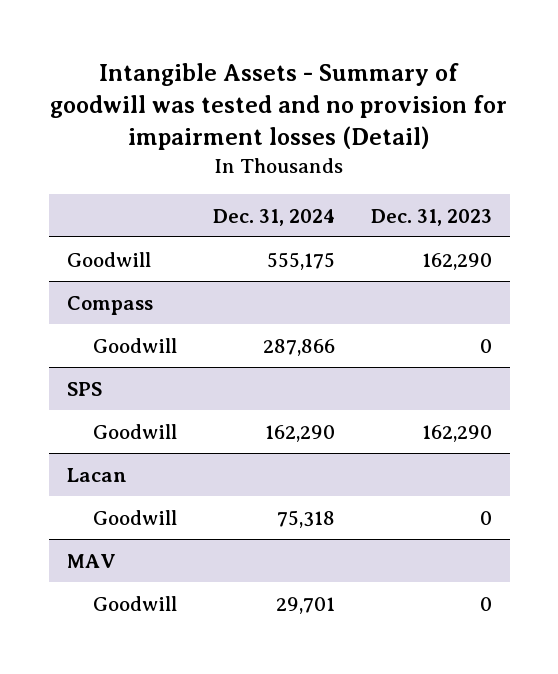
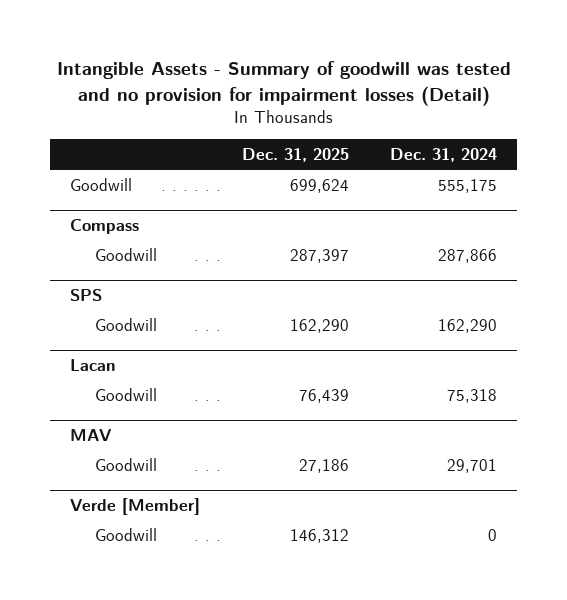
[370,208,492,226] Dec. 31, 2023 -> none
none -> [241,148,349,163] Dec. 31, 2025
none -> [70,498,201,516] Verde [Member]
none -> [94,527,157,541] Goodwill

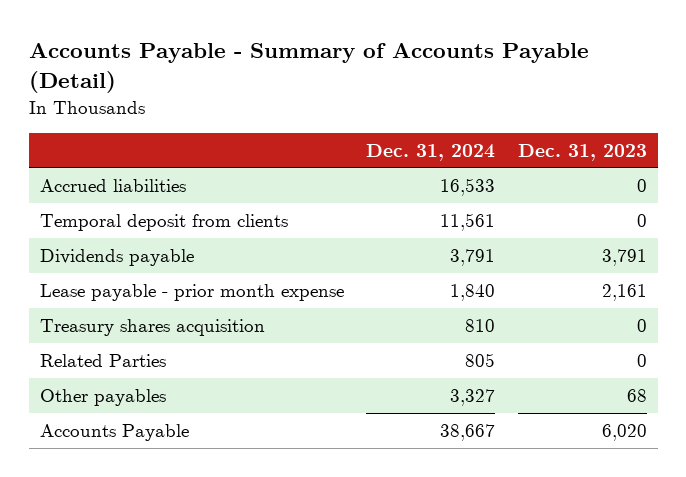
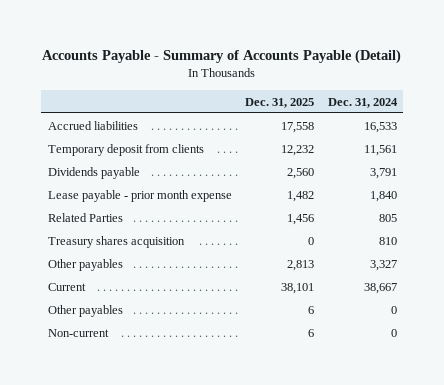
[517,143,647,161] Dec. 31, 2023 -> none
none -> [245,97,315,108] Dec. 31, 2025
[39,213,288,231] Temporal deposit from clients -> [47,143,204,156] Temporary deposit from clients
[39,318,265,336] Treasury shares acquisition -> [47,235,185,248] Treasury shares acquisition
[39,423,189,441] Accounts Payable -> [47,282,86,291] Current
none -> [47,304,123,317] Other payables
none -> [47,328,109,337] Non-current

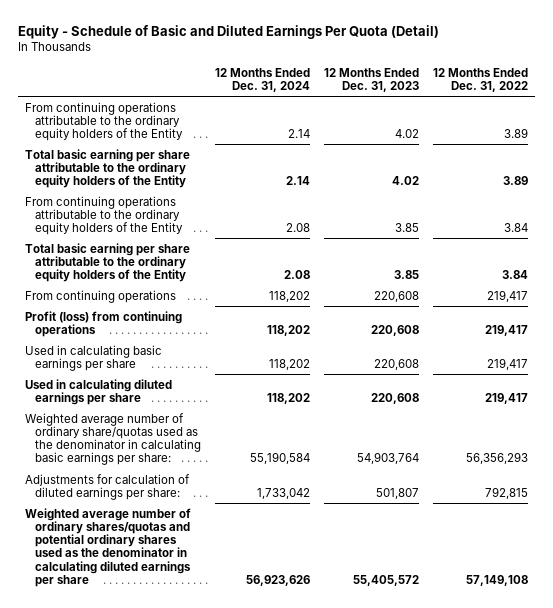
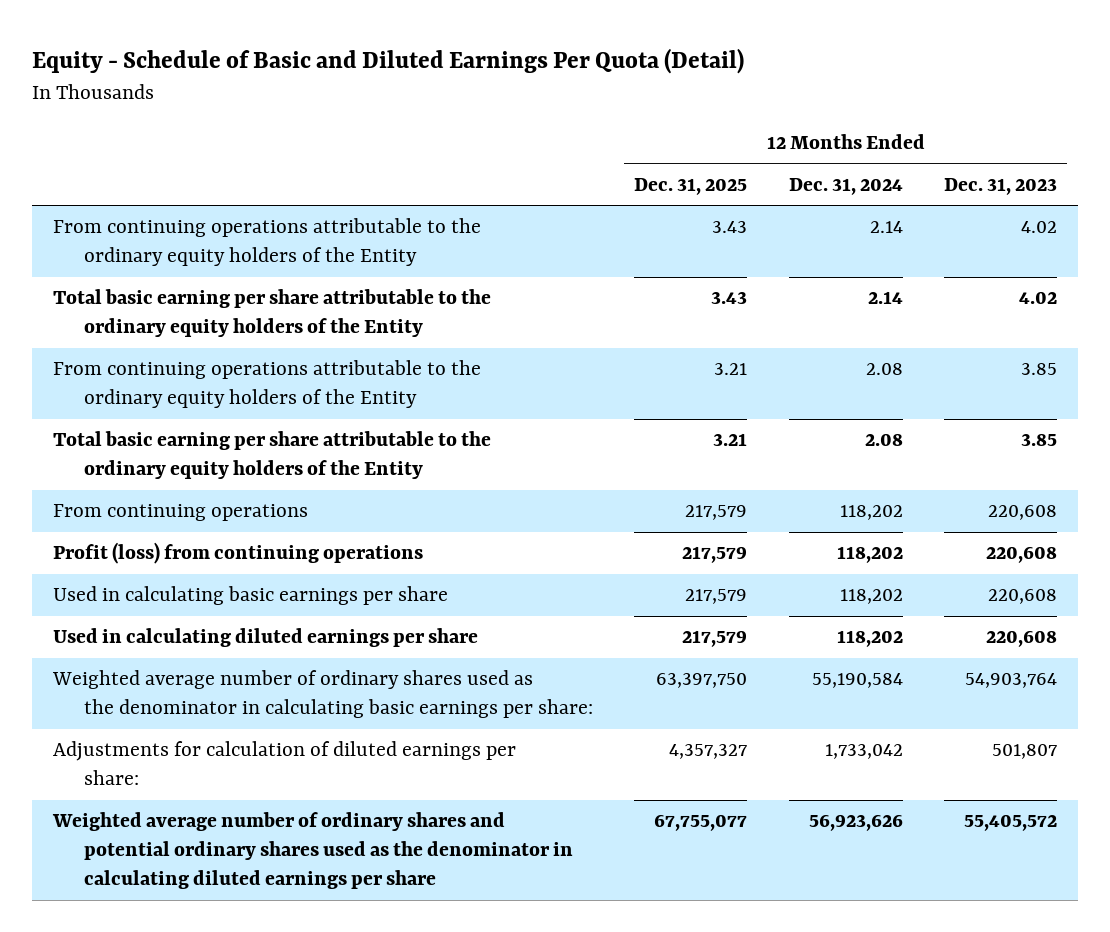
[433,67,529,93] 12 Months Ended Dec. 31, 2022 -> none
none -> [634,177,748,195] Dec. 31, 2025
[24,412,202,466] Weighted average number of ordinary share/quotas used as the denominator in calculating basic earnings per share: -> [51,670,594,719] Weighted average number of ordinary shares used as the denominator in calculating basic earnings per share:
[24,507,192,587] Weighted average number of ordinary shares/quotas and potential ordinary shares used as the denominator in calculating diluted earnings per share -> [51,812,574,890] Weighted average number of ordinary shares and potential ordinary shares used as the denominator in calculating diluted earnings per share

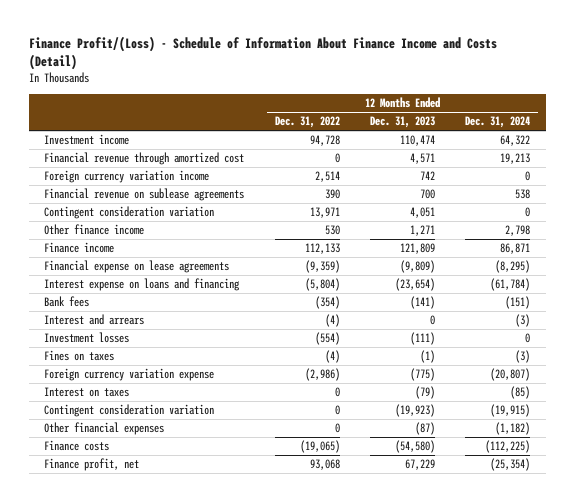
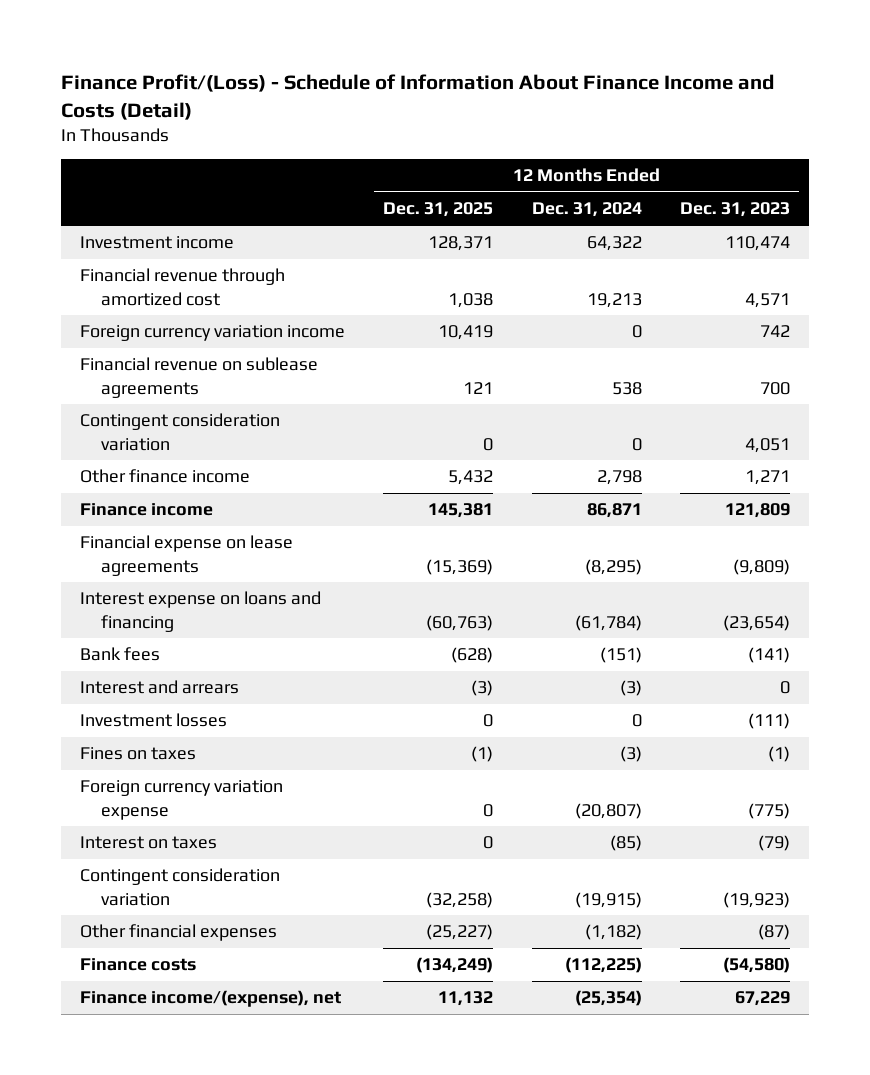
[274,116,340,129] Dec. 31, 2022 -> none
none -> [383,202,494,218] Dec. 31, 2025
[44,458,140,472] Finance profit, net -> [80,990,342,1008] Finance income/(expense), net

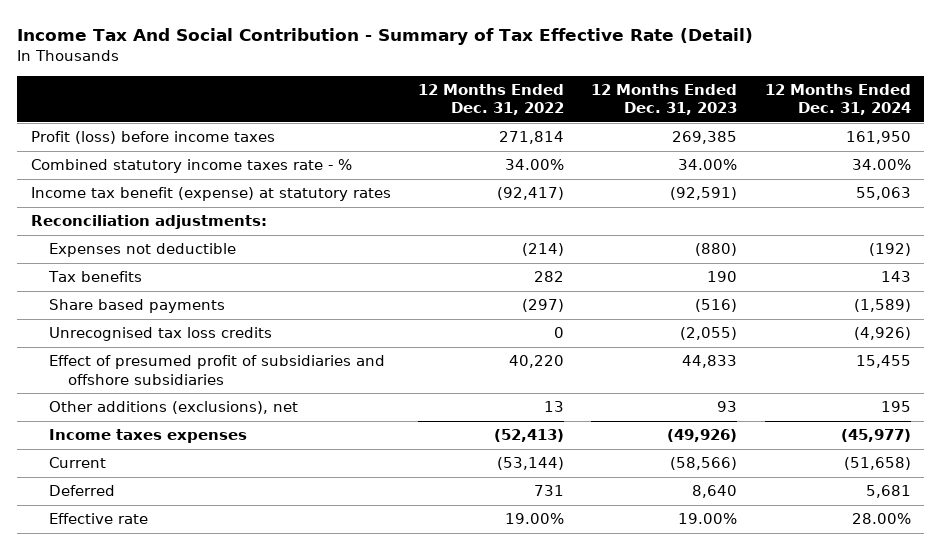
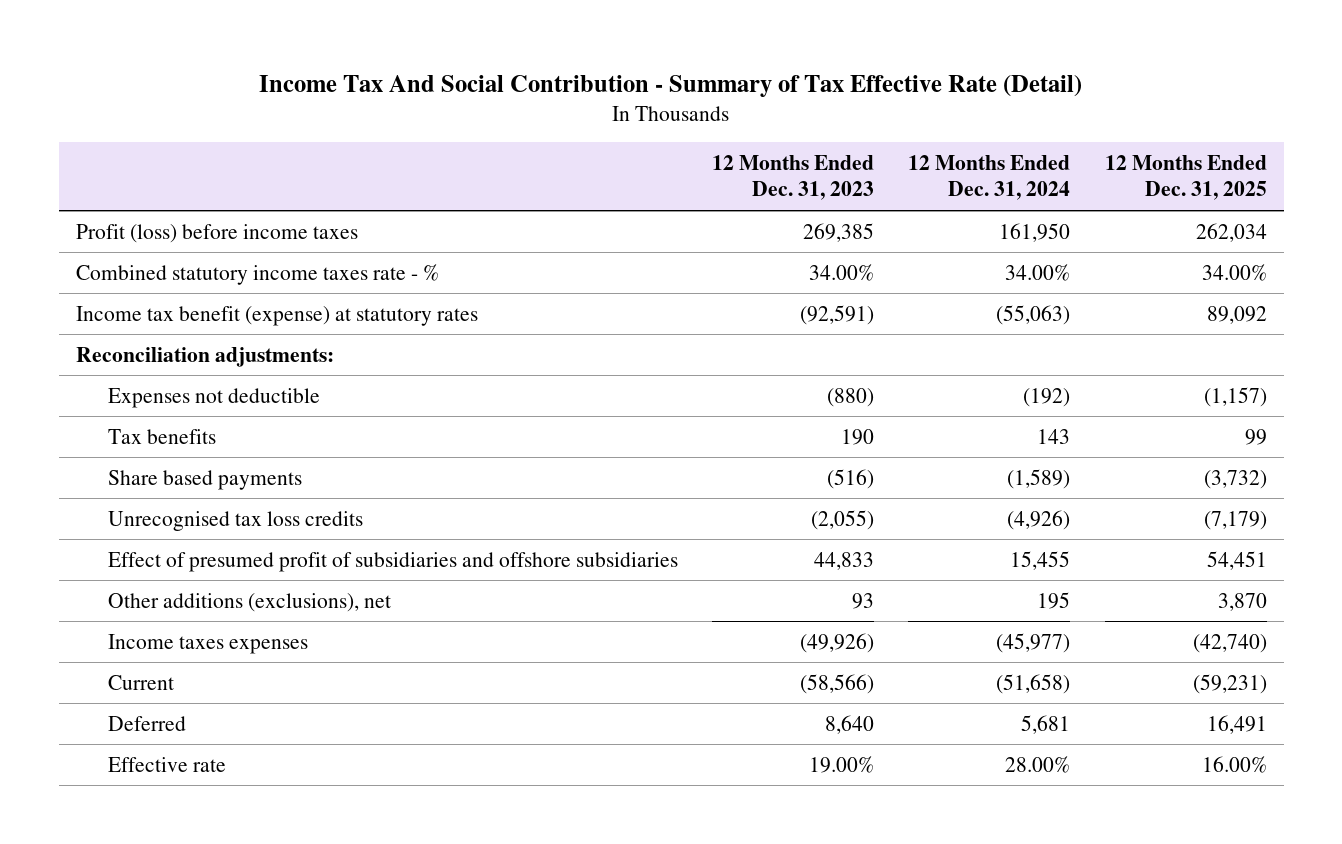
[418,83,565,116] 12 Months Ended Dec. 31, 2022 -> none
none -> [1104,155,1267,201] 12 Months Ended Dec. 31, 2025
[855,187,911,201] 55,063 -> [996,304,1071,325] (55,063)

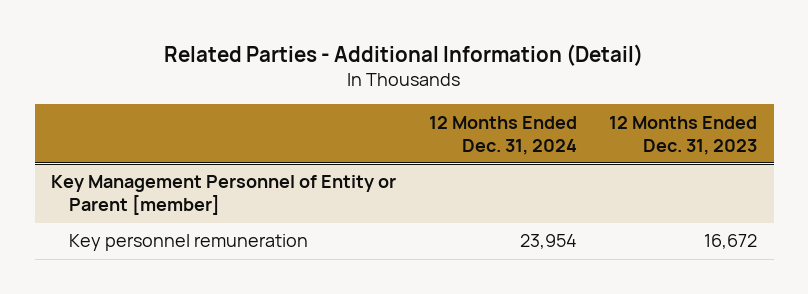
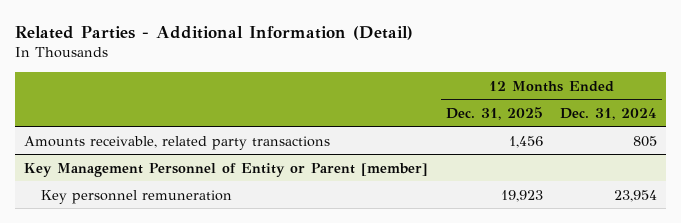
[609,115,758,155] 12 Months Ended Dec. 31, 2023 -> none
none -> [445,106,543,120] Dec. 31, 2025
none -> [23,135,330,150] Amounts receivable, related party transactions

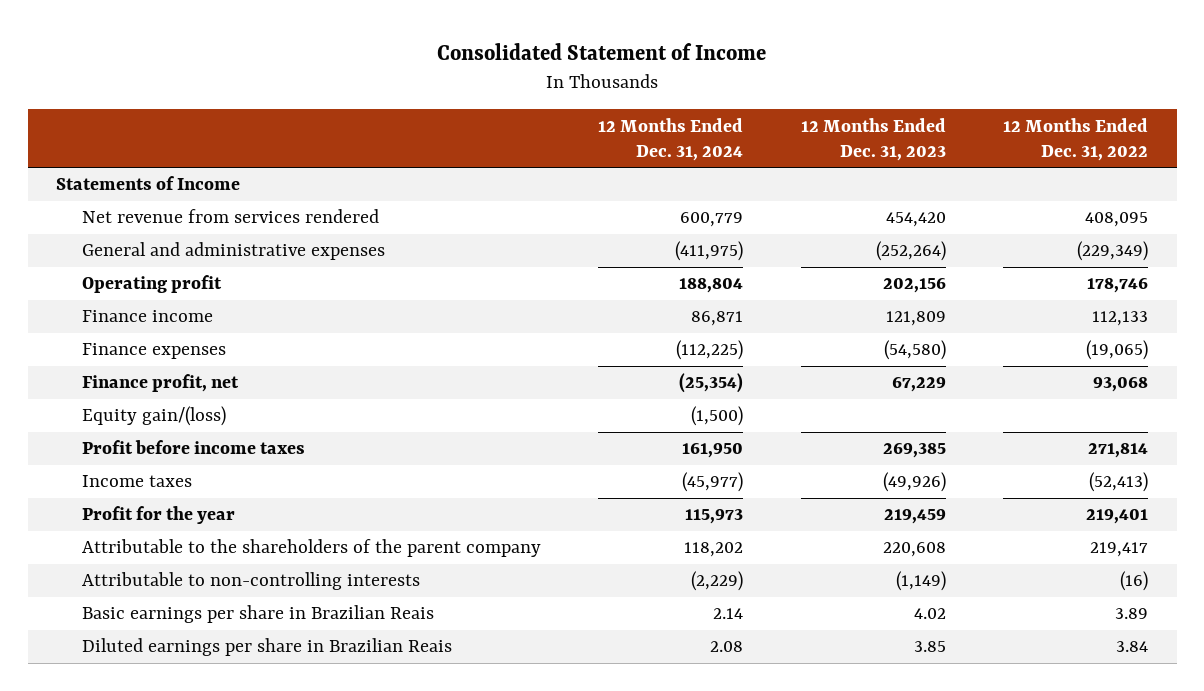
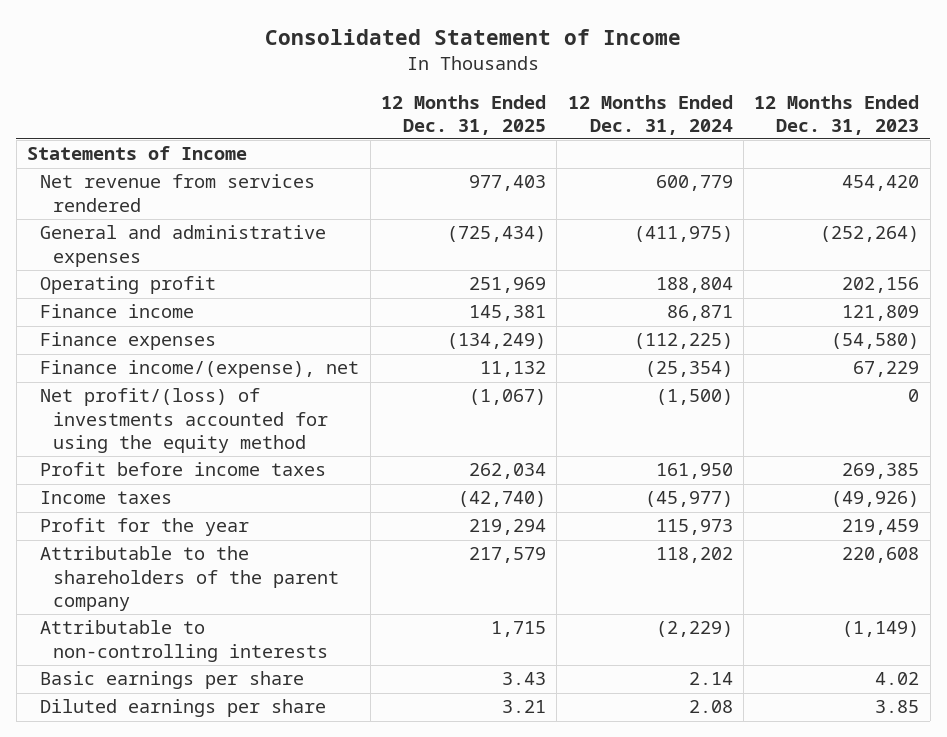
[1003,117,1149,161] 12 Months Ended Dec. 31, 2022 -> none
none -> [380,94,546,135] 12 Months Ended Dec. 31, 2025
[81,406,226,427] Equity gain/(loss) -> none
[81,374,239,393] Finance profit, net -> [40,360,360,379] Finance income/(expense), net
none -> [40,388,329,453] Net profit/(loss) of investments accounted for using the equity method
[81,605,434,624] Basic earnings per share in Brazilian Reais -> [40,671,305,690] Basic earnings per share
[81,638,452,657] Diluted earnings per share in Brazilian Reais -> [40,699,327,718] Diluted earnings per share

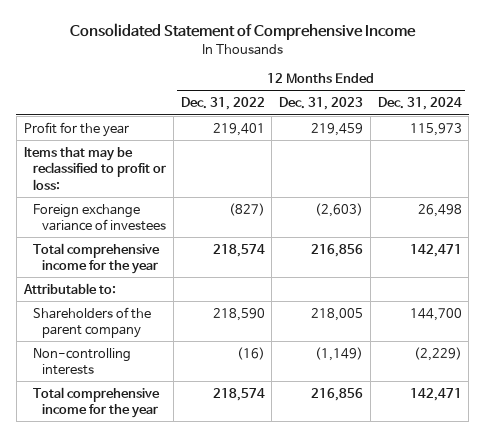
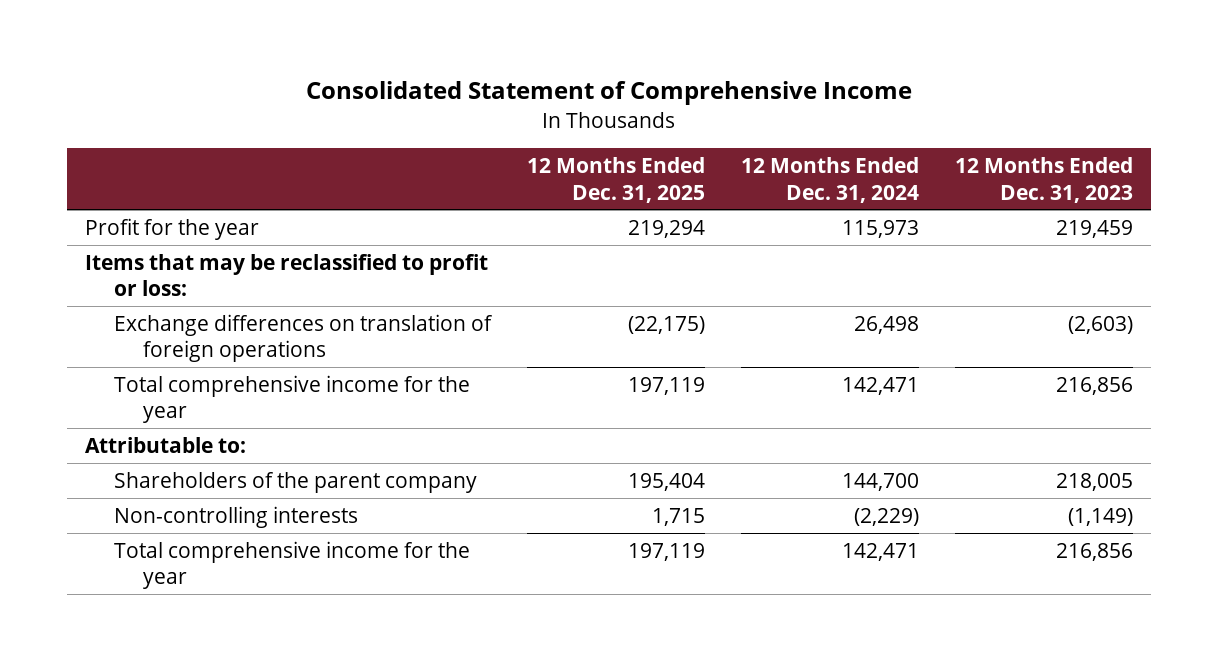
[180,97,265,111] Dec. 31, 2022 -> none
none -> [527,157,706,203] 12 Months Ended Dec. 31, 2025
[32,203,167,232] Foreign exchange variance of investees -> [114,313,494,363] Exchange differences on translation of foreign operations

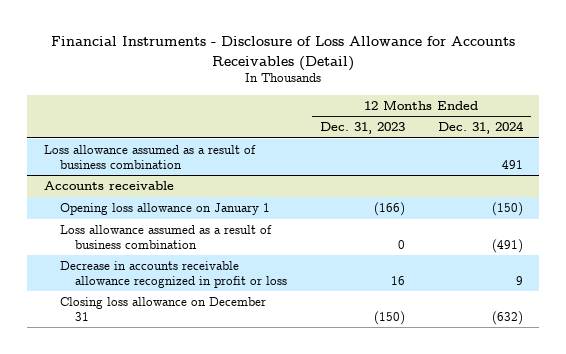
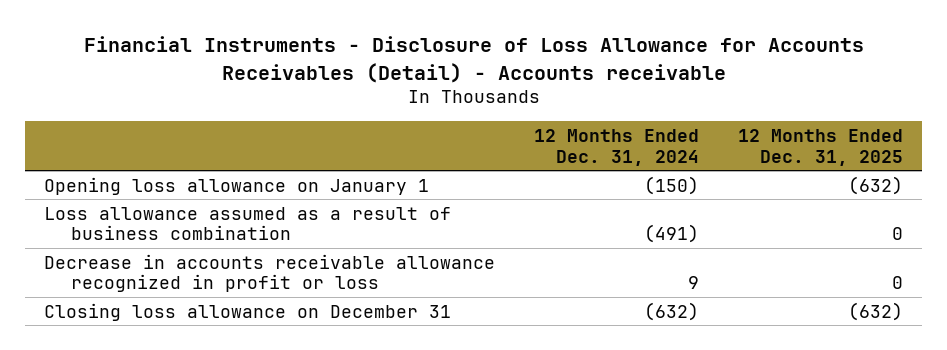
[51,36,516,71] Financial Instruments - Disclosure of Loss Allowance for Accounts Receivables (Detail) -> [83,36,864,83] Financial Instruments - Disclosure of Loss Allowance for Accounts Receivables (Detail) - Accounts receivable
[320,122,406,135] Dec. 31, 2023 -> none
none -> [737,128,903,166] 12 Months Ended Dec. 31, 2025
[43,145,256,169] Loss allowance assumed as a result of business combination -> none
[43,181,174,191] Accounts receivable -> none

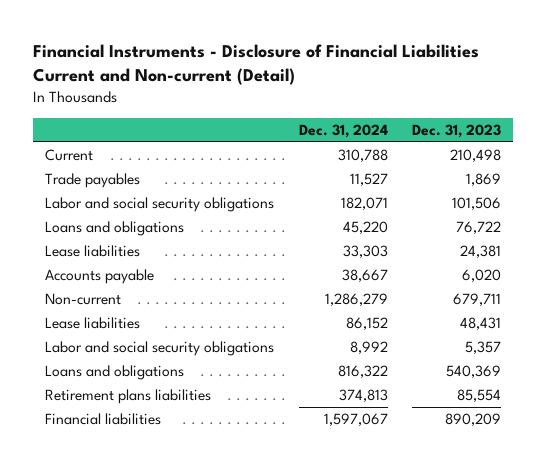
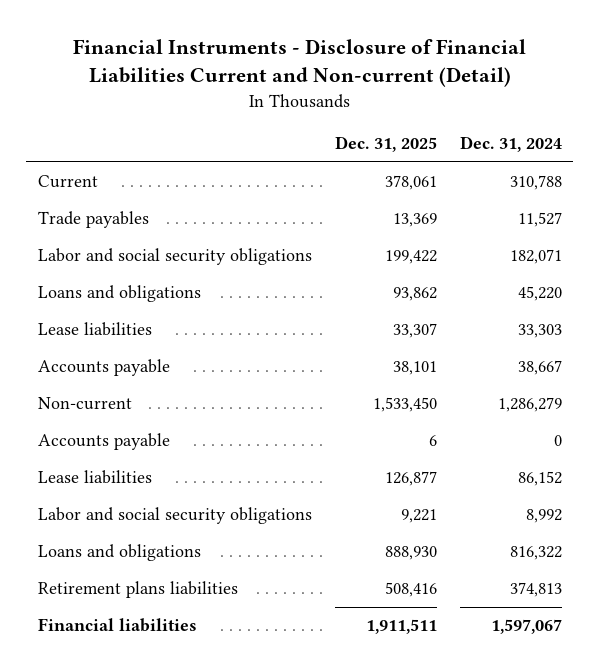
[411,124,501,139] Dec. 31, 2023 -> none
none -> [334,136,437,153] Dec. 31, 2025
none -> [37,433,170,451] Accounts payable

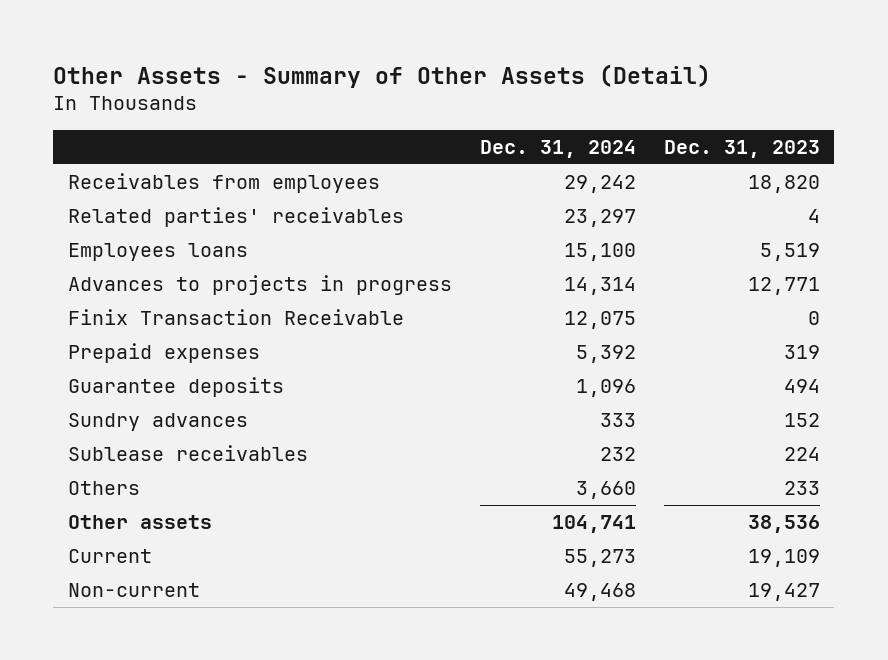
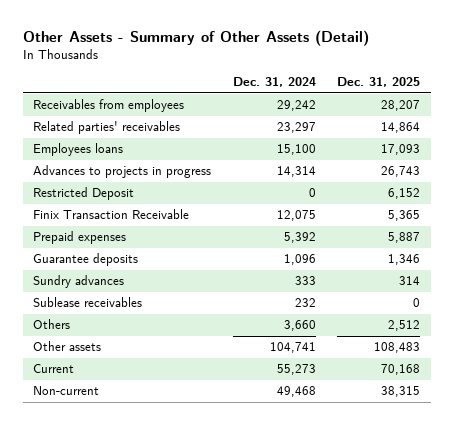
[664,139,821,158] Dec. 31, 2023 -> none
none -> [337,77,421,88] Dec. 31, 2025
none -> [33,187,135,201] Restricted Deposit

